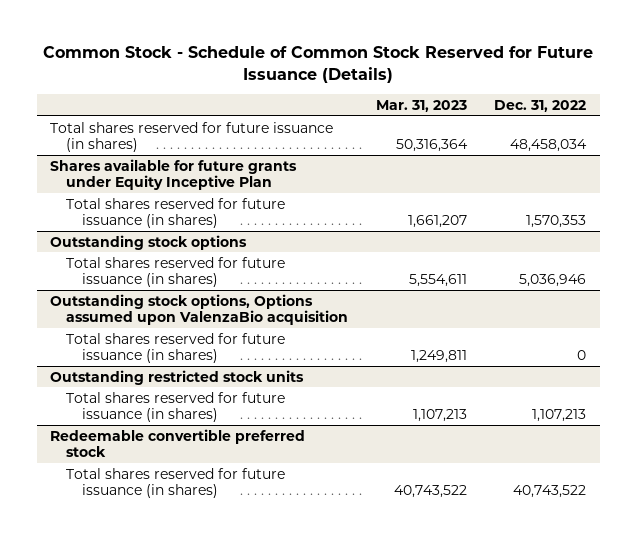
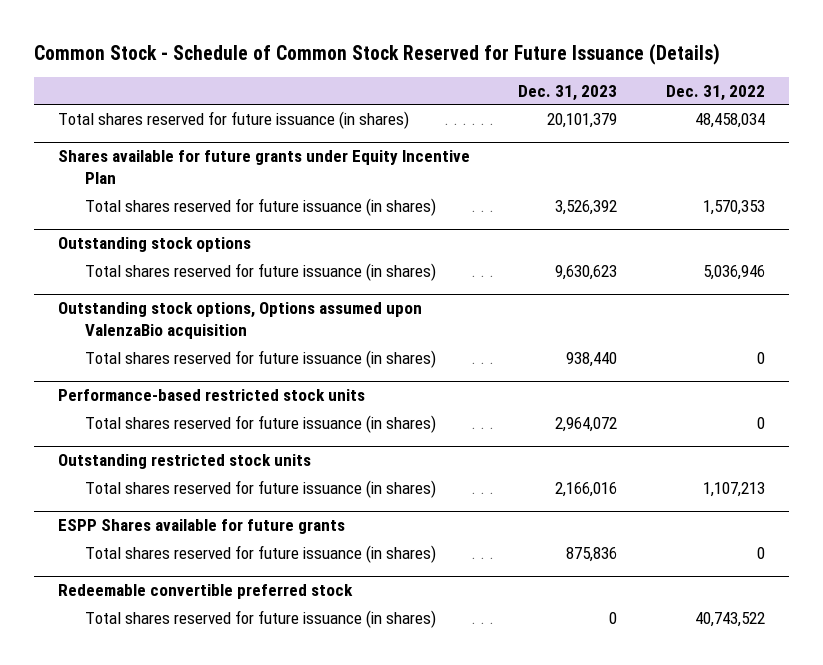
[375,99,467,112] Mar. 31, 2023 -> none
none -> [518,84,618,101] Dec. 31, 2023
[50,158,298,190] Shares available for future grants under Equity Inceptive Plan -> [57,150,470,185] Shares available for future grants under Equity Incentive Plan
none -> [57,389,365,402] Performance-based restricted stock units
none -> [84,414,436,433] Total shares reserved for future issuance (in shares)
none -> [57,519,345,535] ESPP Shares available for future grants
none -> [84,544,436,563] Total shares reserved for future issuance (in shares)

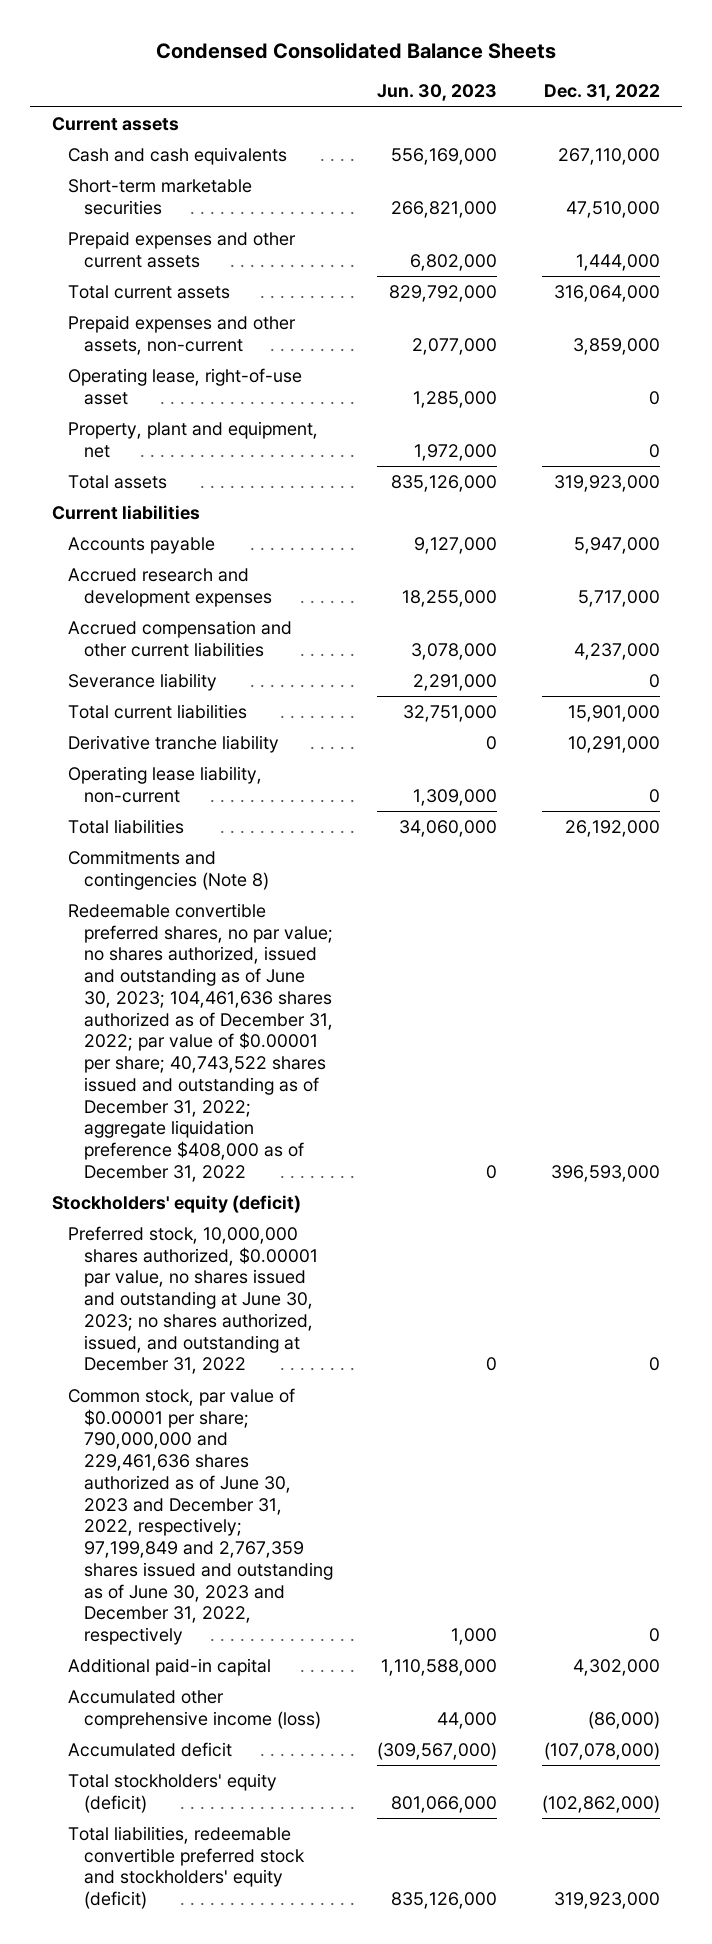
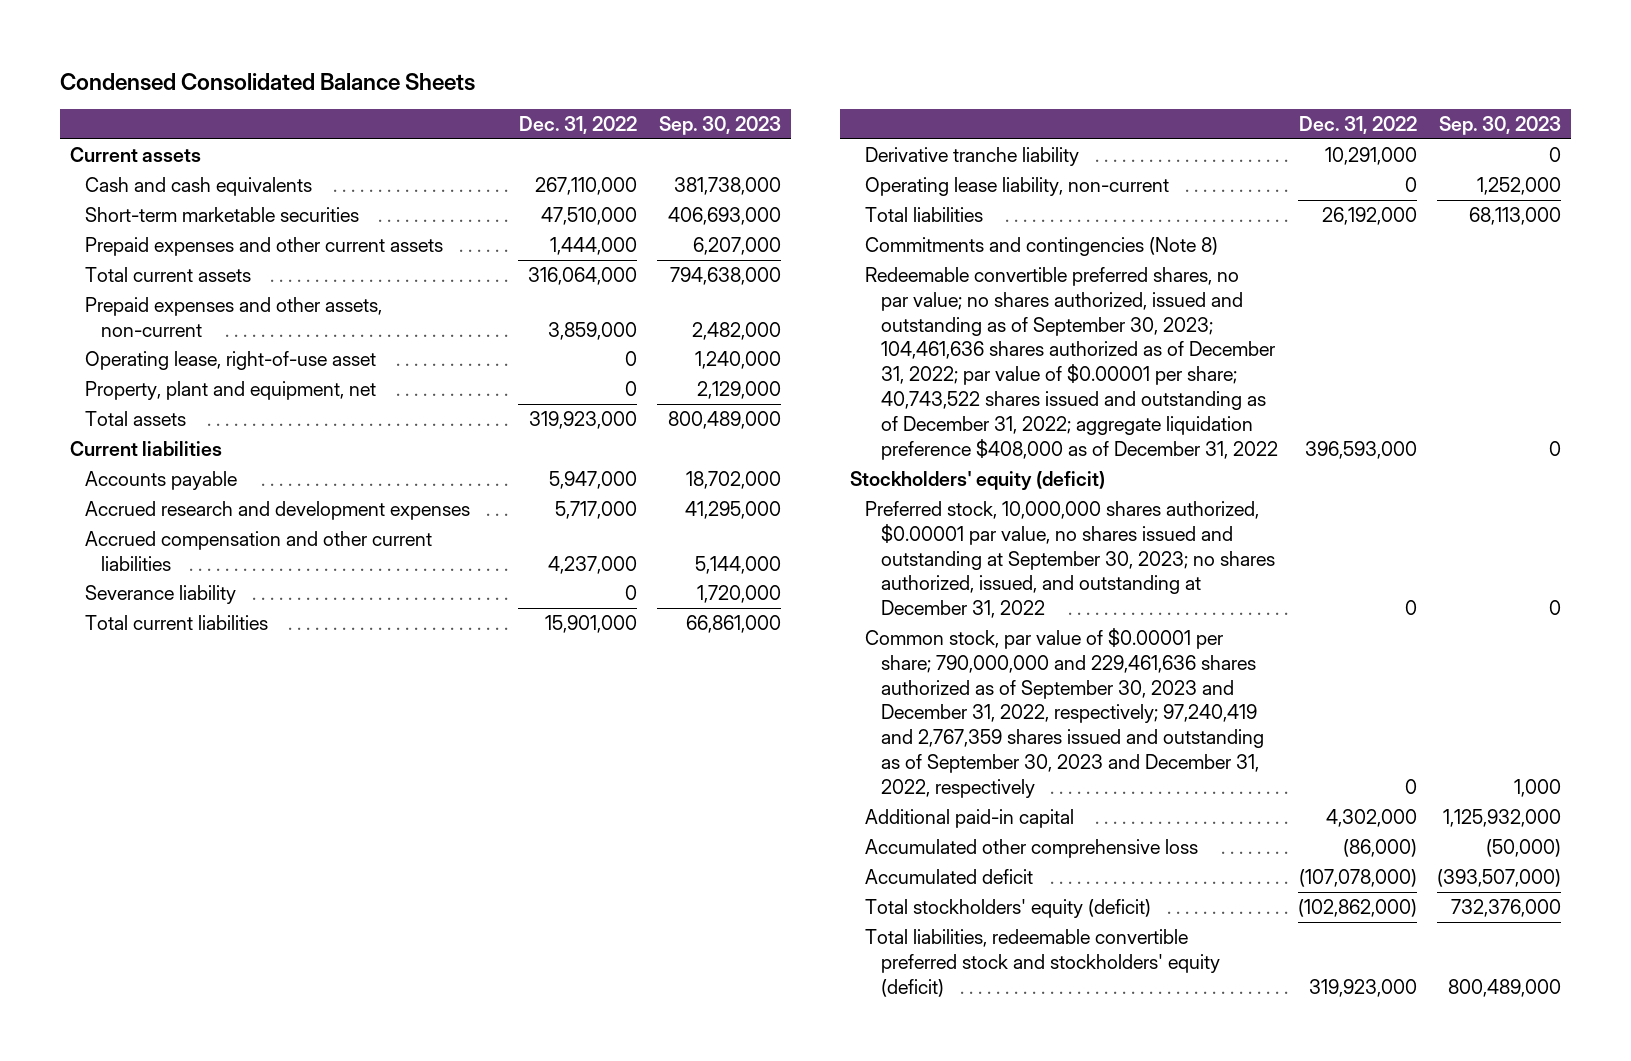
[377,84,498,102] Jun. 30, 2023 -> none
none -> [659,116,782,136] Sep. 30, 2023
[68,902,334,1182] Redeemable convertible preferred shares, no par value; no shares authorized, issued and outstanding as of June 30, 2023; 104,461,636 shares authorized as of December 31, 2022; par value of $0.00001 per share; 40,743,522 shares issued and outstanding as of December 31, 2022; aggregate liquidation preference $408,000 as of December 31, 2022 -> [865,266,1278,460] Redeemable convertible preferred shares, no par value; no shares authorized, issued and outstanding as of September 30, 2023; 104,461,636 shares authorized as of December 31, 2022; par value of $0.00001 per share; 40,743,522 shares issued and outstanding as of December 31, 2022; aggregate liquidation preference $408,000 as of December 31, 2022
[68,1225,319,1375] Preferred stock, 10,000,000 shares authorized, $0.00001 par value, no shares issued and outstanding at June 30, 2023; no shares authorized, issued, and outstanding at December 31, 2022 -> [865,500,1275,619] Preferred stock, 10,000,000 shares authorized, $0.00001 par value, no shares issued and outstanding at September 30, 2023; no shares authorized, issued, and outstanding at December 31, 2022
[68,1387,334,1646] Common stock, par value of $0.00001 per share; 790,000,000 and 229,461,636 shares authorized as of June 30, 2023 and December 31, 2022, respectively; 97,199,849 and 2,767,359 shares issued and outstanding as of June 30, 2023 and December 31, 2022, respectively -> [865,627,1264,798] Common stock, par value of $0.00001 per share; 790,000,000 and 229,461,636 shares authorized as of September 30, 2023 and December 31, 2022, respectively; 97,240,419 and 2,767,359 shares issued and outstanding as of September 30, 2023 and December 31, 2022, respectively
[68,1689,322,1729] Accumulated other comprehensive income (loss) -> [865,838,1199,858] Accumulated other comprehensive loss

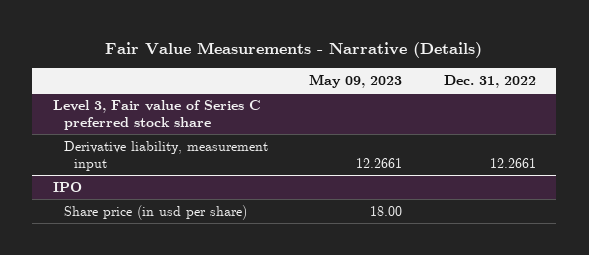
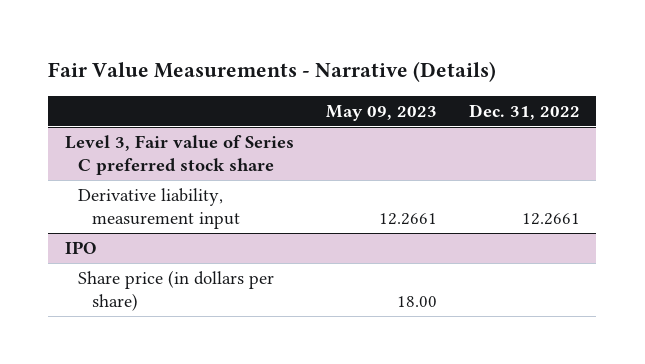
[63,204,247,220] Share price (in usd per share) -> [78,270,275,311] Share price (in dollars per share)

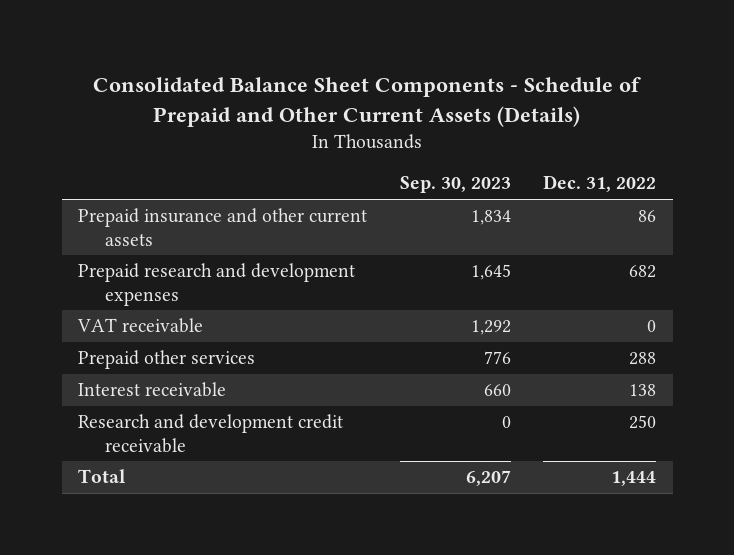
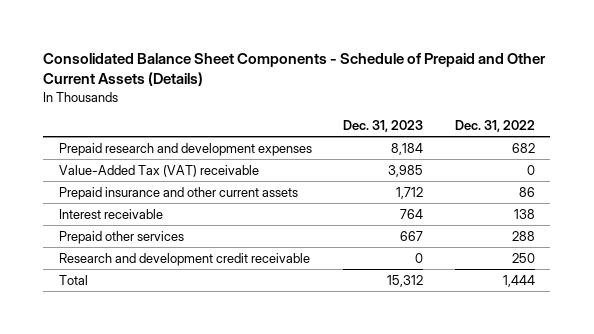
[399,176,511,194] Sep. 30, 2023 -> none
none -> [343,120,424,133] Dec. 31, 2023
[77,318,204,334] VAT receivable -> none
none -> [58,164,259,177] Value-Added Tax (VAT) receivable
[78,208,368,246] Prepaid insurance and other current assets -> [58,186,298,200] Prepaid insurance and other current assets
[78,350,256,370] Prepaid other services -> [58,230,184,244] Prepaid other services

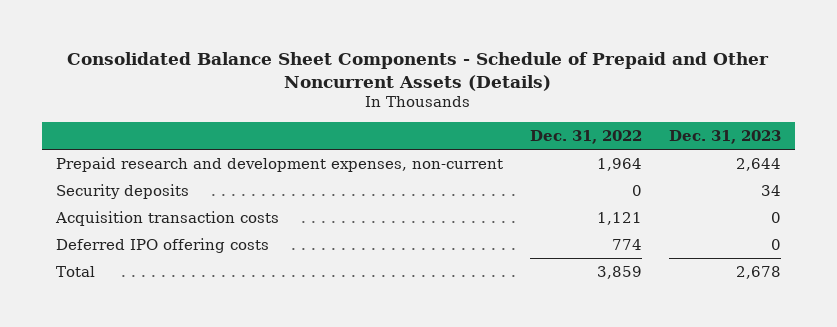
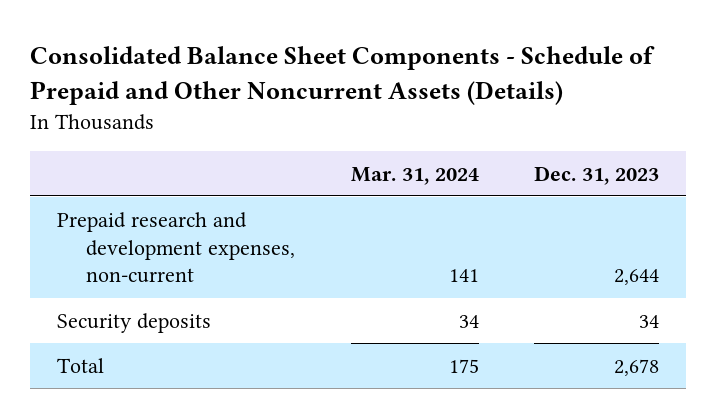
[529,130,642,145] Dec. 31, 2022 -> none
none -> [350,166,479,185] Mar. 31, 2024
[54,211,279,227] Acquisition transaction costs -> none
[55,238,269,254] Deferred IPO offering costs -> none

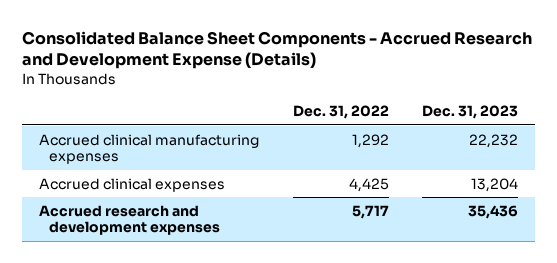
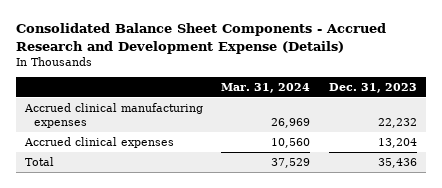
[292,105,389,120] Dec. 31, 2022 -> none
none -> [221,82,311,93] Mar. 31, 2024
[39,204,221,236] Accrued research and development expenses -> [25,157,55,167] Total

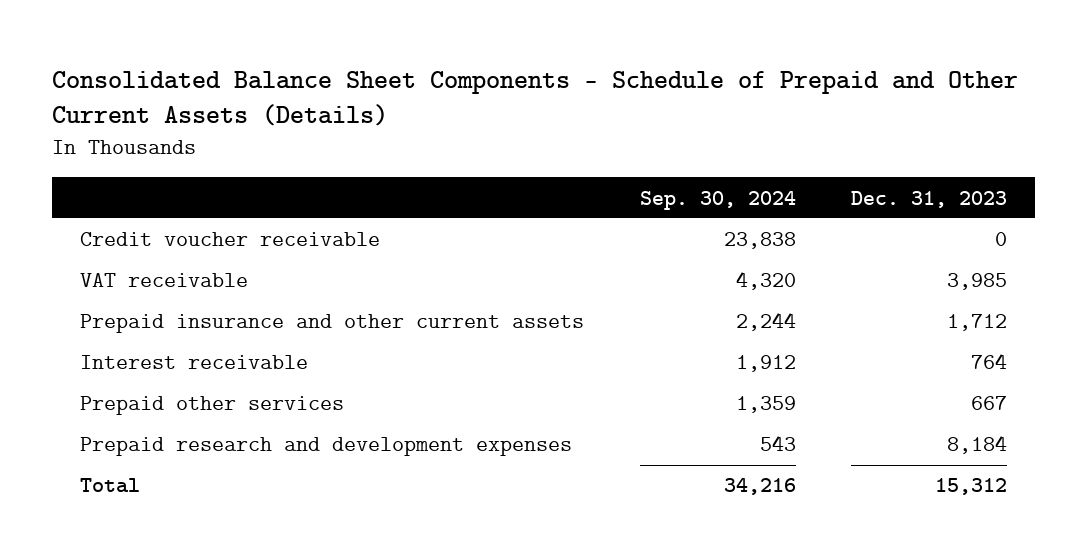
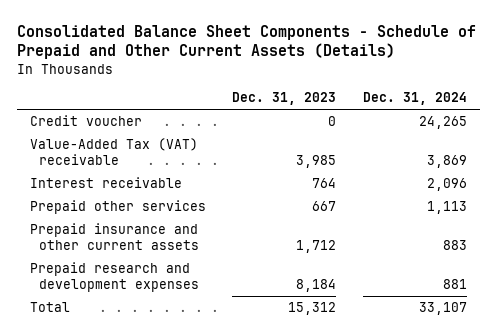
[639,190,796,210] Sep. 30, 2024 -> none
none -> [362,92,467,106] Dec. 31, 2024
[80,232,381,247] Credit voucher receivable -> [30,115,143,127] Credit voucher
[80,273,249,288] VAT receivable -> [30,138,199,165] Value-Added Tax (VAT) receivable
[80,314,585,334] Prepaid insurance and other current assets -> [30,223,200,250] Prepaid insurance and other current assets

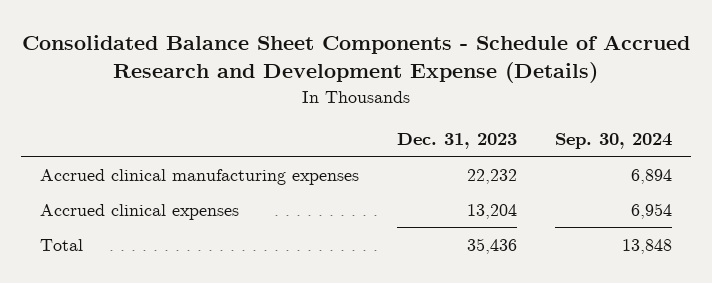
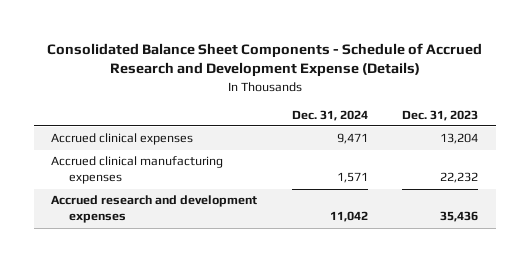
[554,132,672,149] Sep. 30, 2024 -> none
none -> [291,109,368,121] Dec. 31, 2024
[40,168,360,185] Accrued clinical manufacturing expenses -> [51,156,224,185] Accrued clinical manufacturing expenses
[40,238,84,251] Total -> [51,195,258,224] Accrued research and development expenses

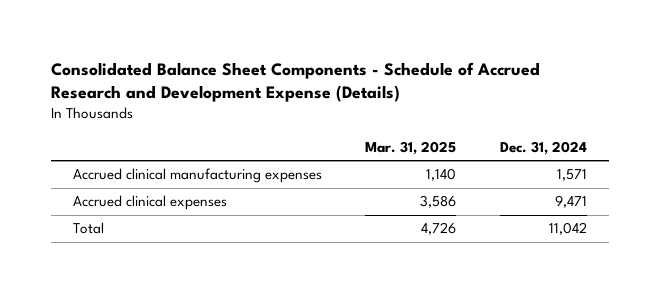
[402,109,479,121] Dec. 31, 2023 -> none
none -> [365,140,457,155] Mar. 31, 2025
[51,133,194,146] Accrued clinical expenses -> [72,195,227,211] Accrued clinical expenses
[51,195,258,224] Accrued research and development expenses -> [72,222,104,235] Total

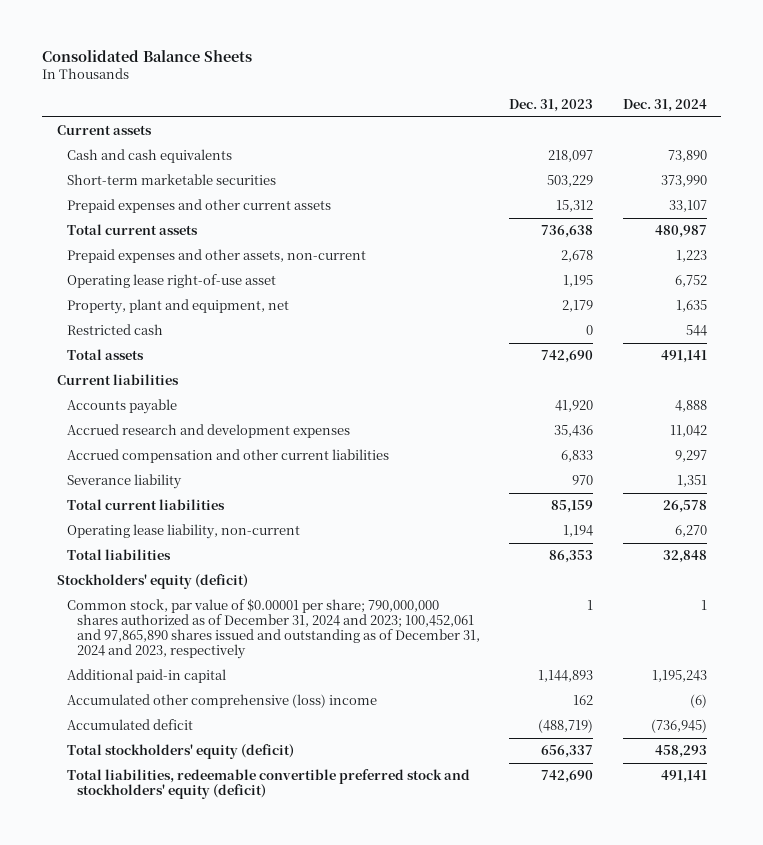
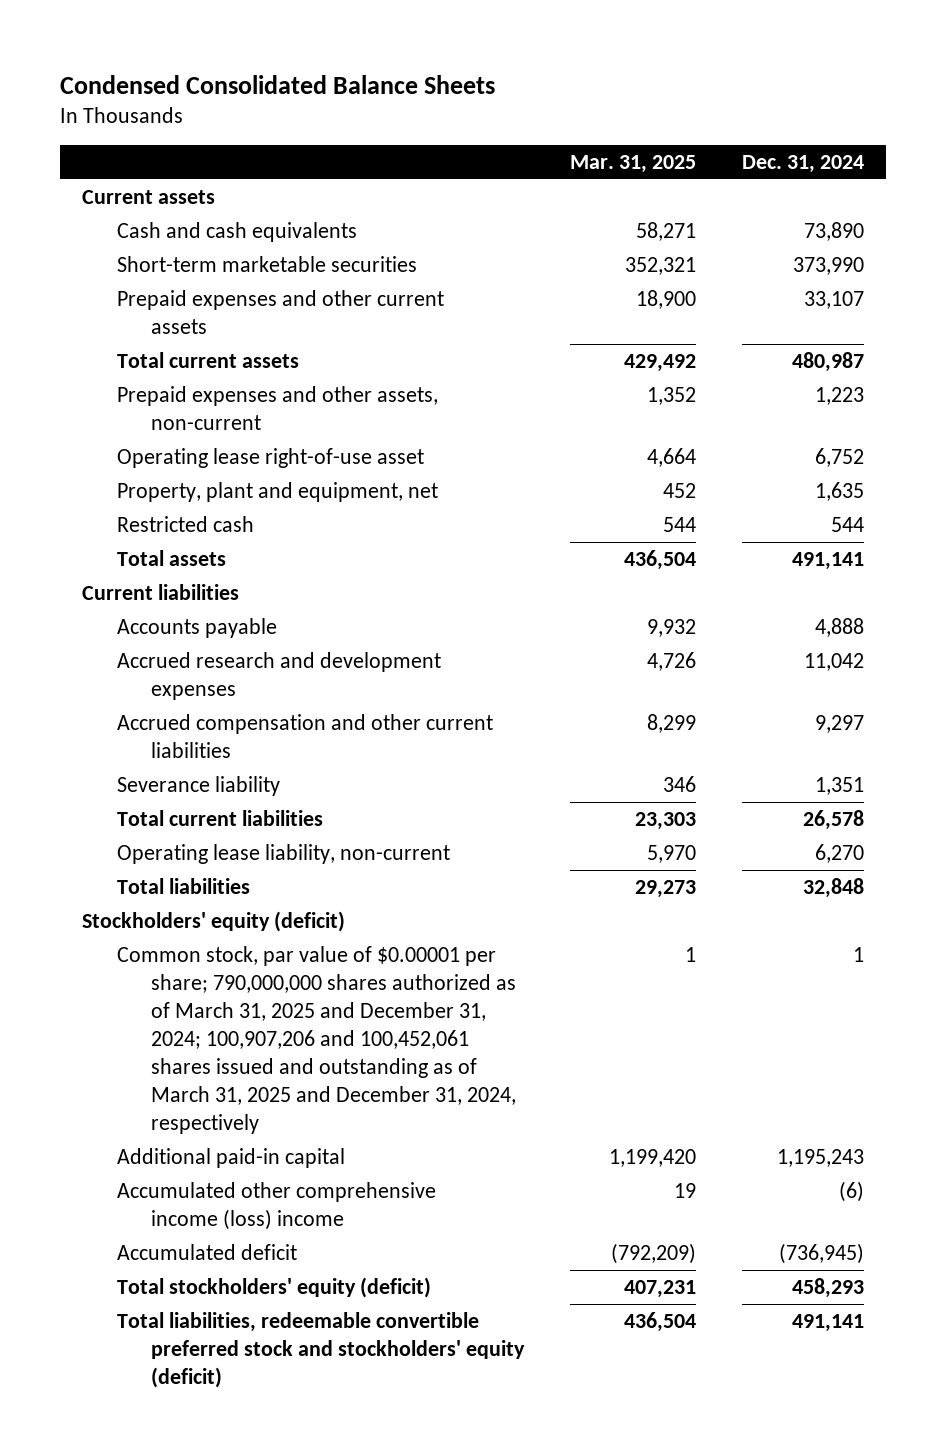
[42,49,253,62] Consolidated Balance Sheets -> [59,74,495,94] Condensed Consolidated Balance Sheets
[509,99,594,113] Dec. 31, 2023 -> none
none -> [569,155,696,174] Mar. 31, 2025
[66,599,481,660] Common stock, par value of $0.00001 per share; 790,000,000 shares authorized as of December 31, 2024 and 2023; 100,452,061 and 97,865,890 shares issued and outstanding as of December 31, 2024 and 2023, respectively -> [116,945,517,1135] Common stock, par value of $0.00001 per share; 790,000,000 shares authorized as of March 31, 2025 and December 31, 2024; 100,907,206 and 100,452,061 shares issued and outstanding as of March 31, 2025 and December 31, 2024, respectively
[66,694,377,709] Accumulated other comprehensive (loss) income -> [116,1181,436,1230] Accumulated other comprehensive income (loss) income

